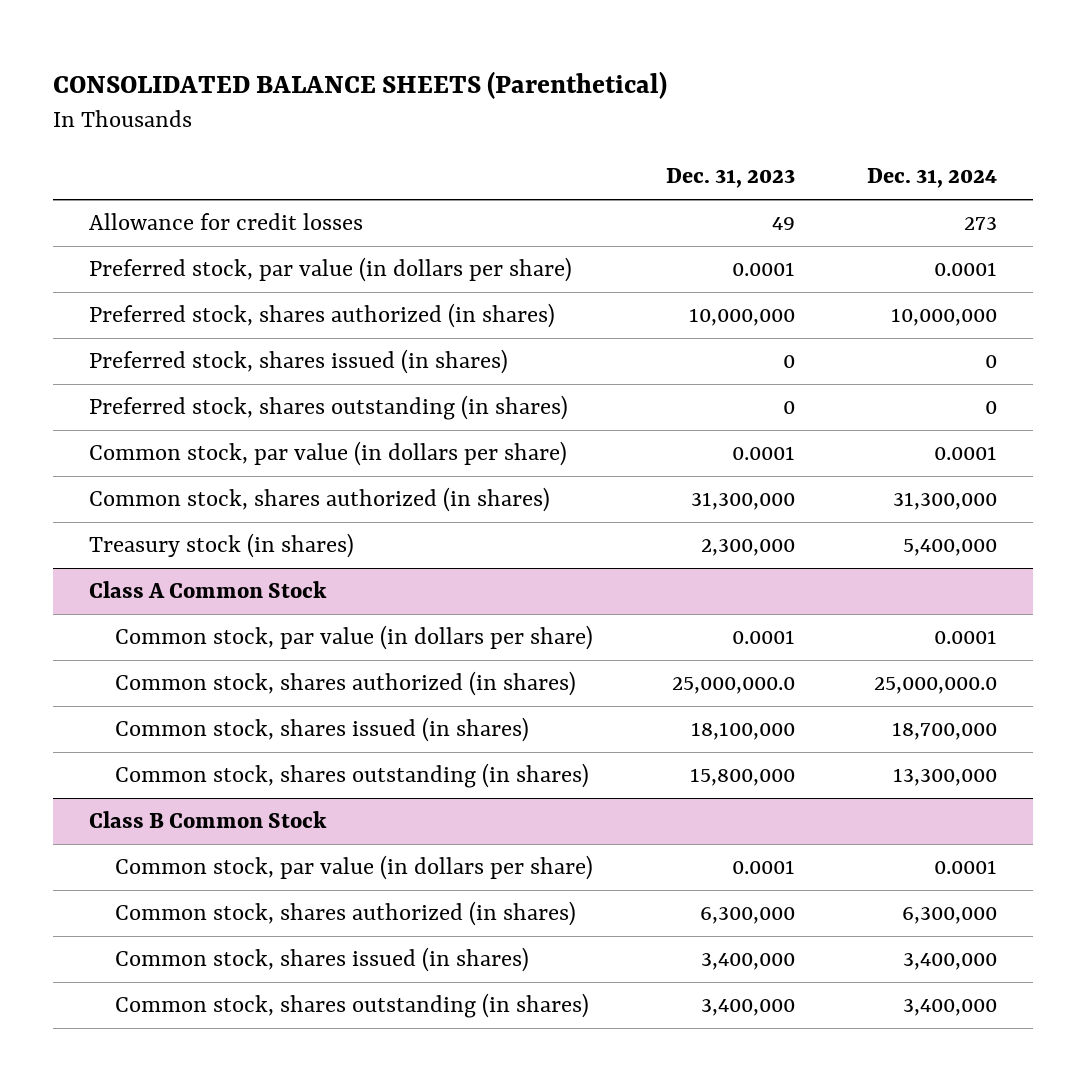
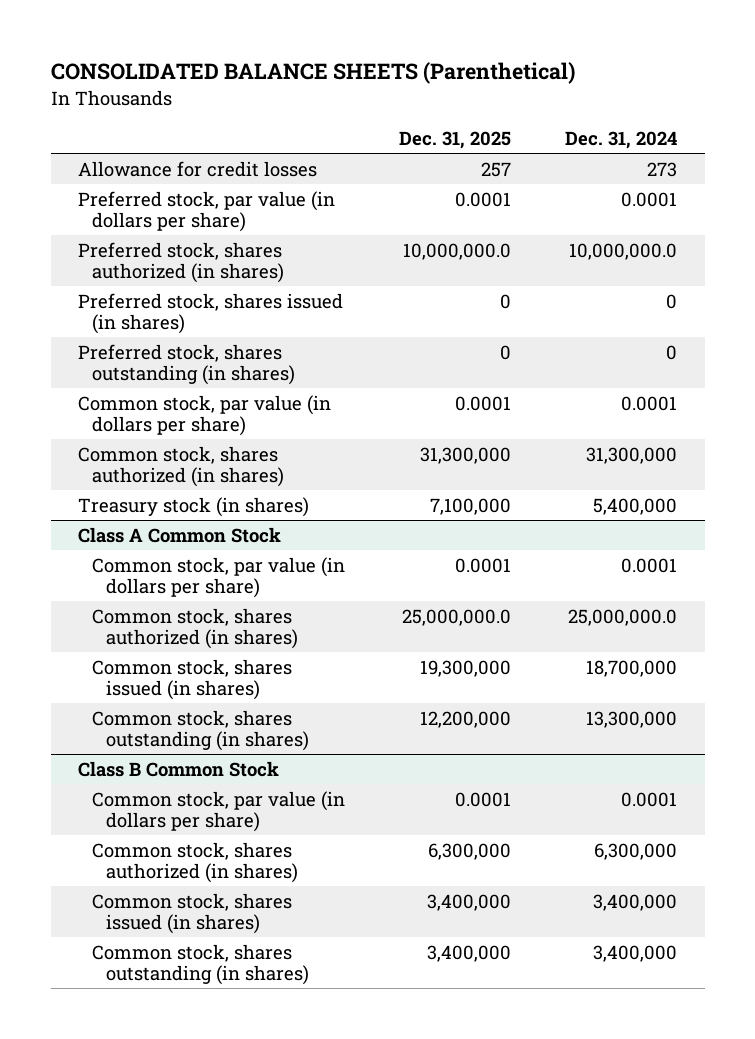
[665,168,795,189] Dec. 31, 2023 -> none
none -> [399,130,512,149] Dec. 31, 2025
[890,308,997,327] 10,000,000 -> [569,242,678,260] 10,000,000.0

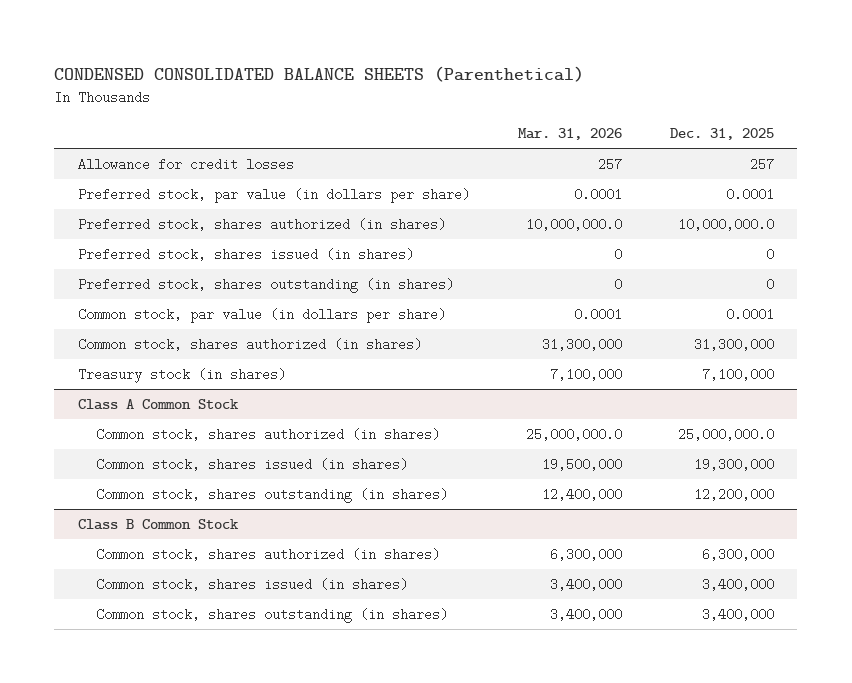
[50,62,575,85] CONSOLIDATED BALANCE SHEETS (Parenthetical) -> [54,65,585,82] CONDENSED CONSOLIDATED BALANCE SHEETS (Parenthetical)
[565,130,678,149] Dec. 31, 2024 -> none
none -> [517,127,622,140] Mar. 31, 2026
[91,556,345,599] Common stock, par value (in dollars per share) -> none
[91,790,345,833] Common stock, par value (in dollars per share) -> none

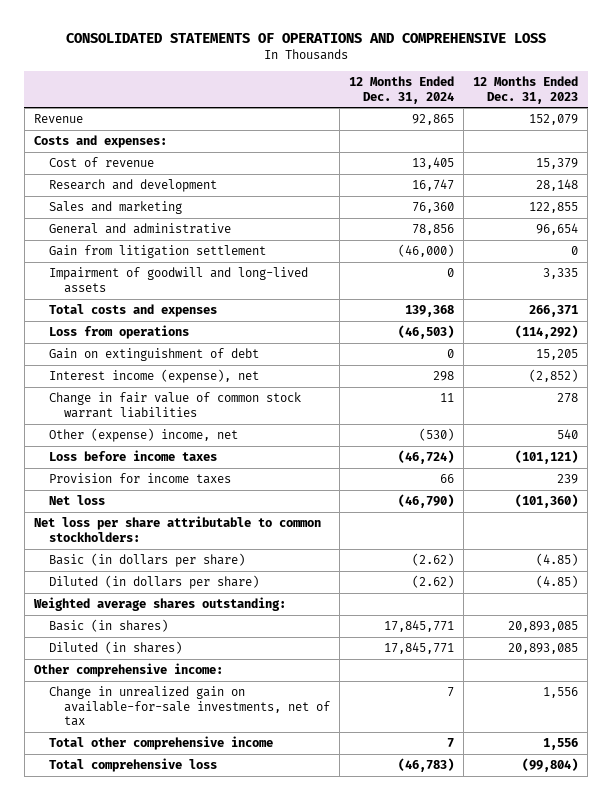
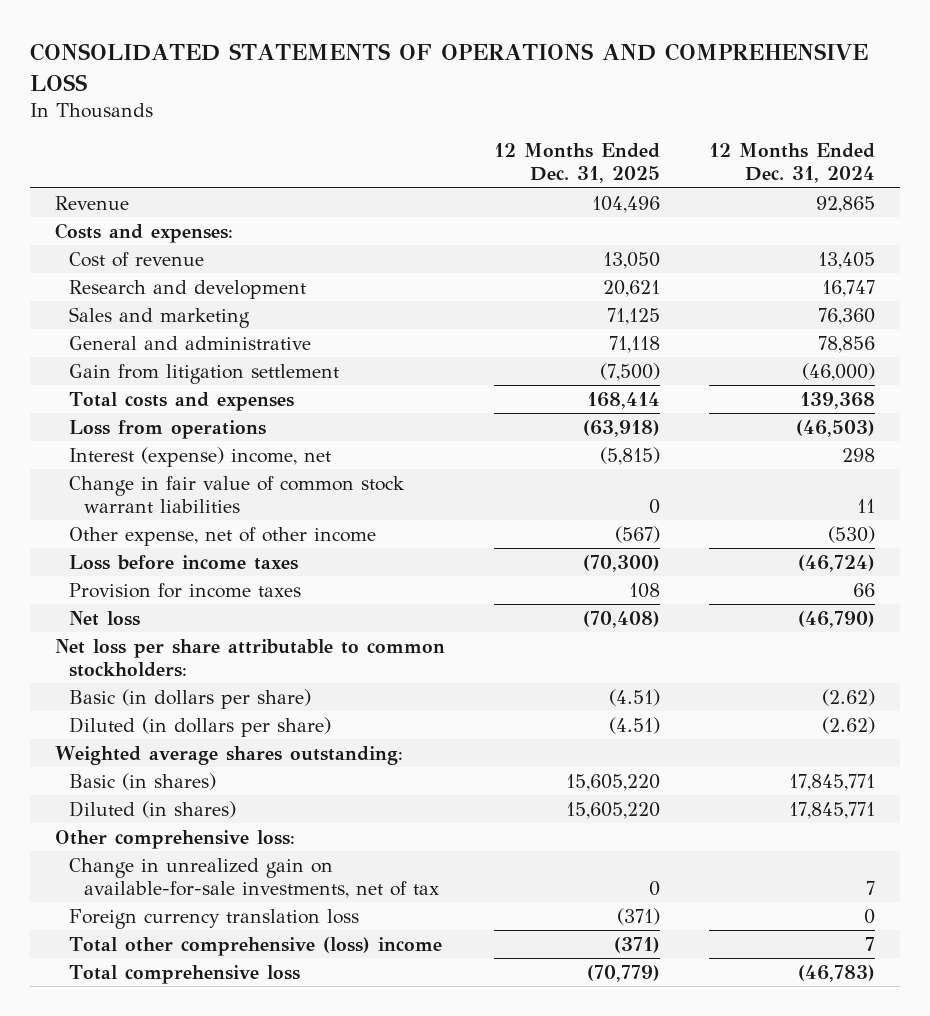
[473,75,579,104] 12 Months Ended Dec. 31, 2023 -> none
none -> [494,143,661,184] 12 Months Ended Dec. 31, 2025
[48,267,308,293] Impairment of goodwill and long-lived assets -> none
[48,348,259,362] Gain on extinguishment of debt -> none
[48,369,259,384] Interest income (expense), net -> [69,446,332,467] Interest (expense) income, net
[48,428,238,443] Other (expense) income, net -> [69,526,377,546] Other expense, net of other income
[33,663,223,678] Other comprehensive income: -> [54,829,295,849] Other comprehensive loss:
none -> [69,908,360,929] Foreign currency translation loss
[48,736,273,751] Total other comprehensive income -> [69,936,443,956] Total other comprehensive (loss) income

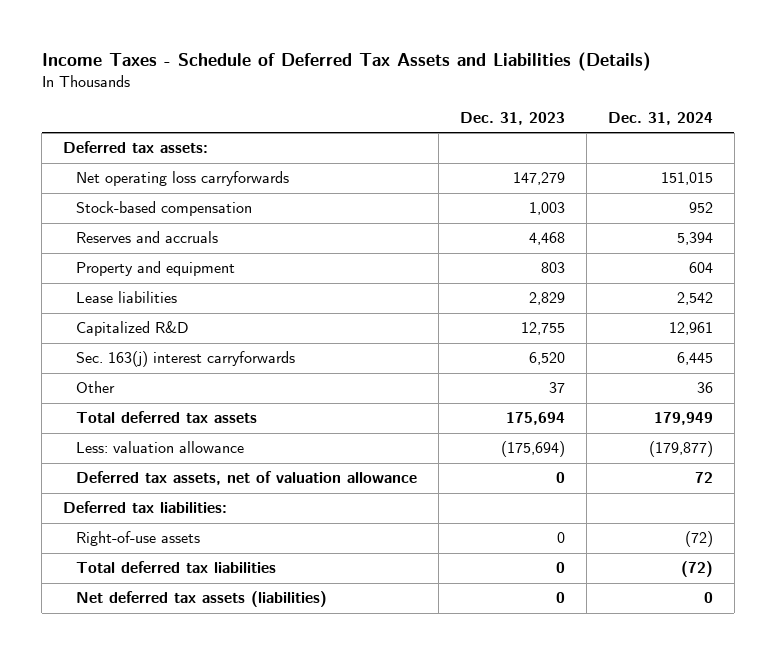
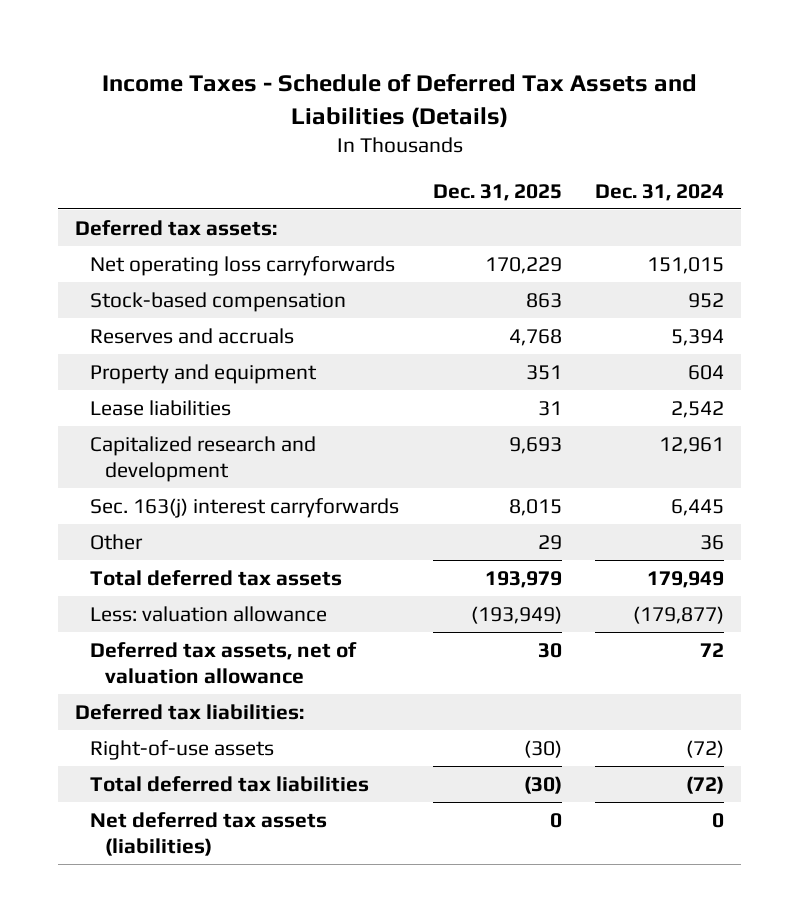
[459,111,565,125] Dec. 31, 2023 -> none
none -> [432,183,562,201] Dec. 31, 2025
[76,321,190,337] Capitalized R&D -> [90,435,317,483] Capitalized research and development

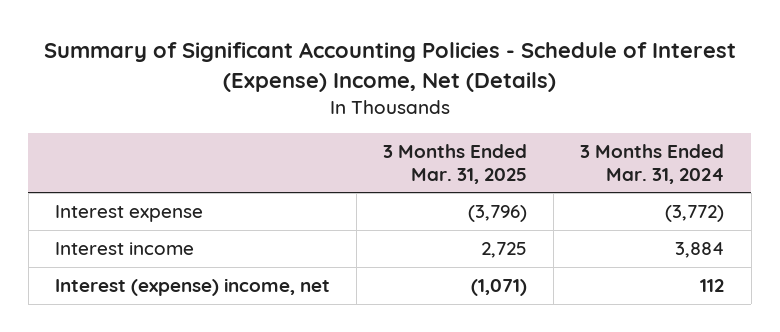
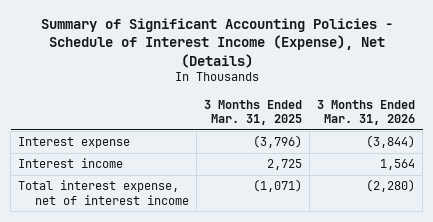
[43,42,736,93] Summary of Significant Accounting Policies - Schedule of Interest (Expense) Income, Net (Details) -> [40,17,393,68] Summary of Significant Accounting Policies - Schedule of Interest Income (Expense), Net (Details)
[580,144,725,184] 3 Months Ended Mar. 31, 2024 -> none
none -> [317,99,416,125] 3 Months Ended Mar. 31, 2026
[55,278,331,297] Interest (expense) income, net -> [18,180,189,205] Total interest expense, net of interest income

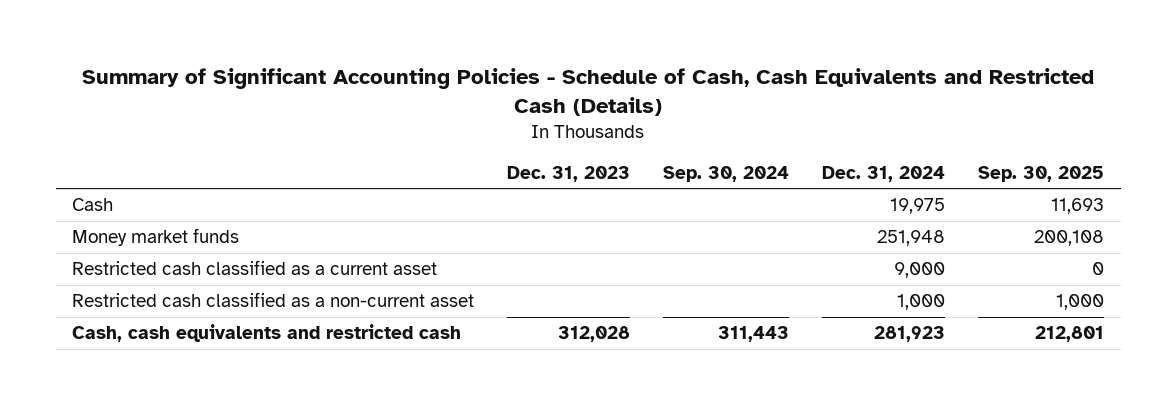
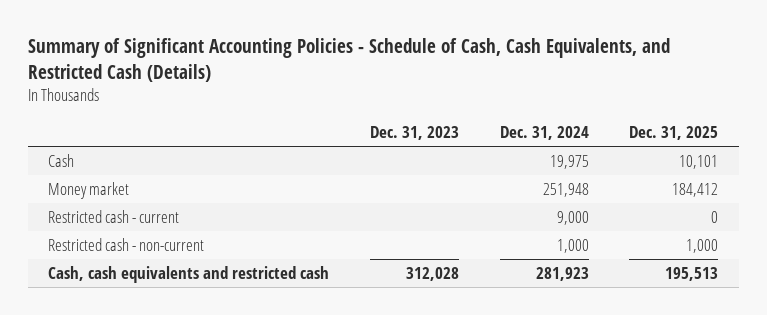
[82,68,1095,117] Summary of Significant Accounting Policies - Schedule of Cash, Cash Equivalents and Restricted Cash (Details) -> [27,38,670,83] Summary of Significant Accounting Policies - Schedule of Cash, Cash Equivalents, and Restricted Cash (Details)
[663,165,790,182] Sep. 30, 2024 -> none
[978,165,1105,182] Sep. 30, 2025 -> none
none -> [629,125,719,140] Dec. 31, 2025
[72,228,240,247] Money market funds -> [48,182,130,200] Money market
[72,260,438,276] Restricted cash classified as a current asset -> [48,210,180,224] Restricted cash - current
[72,292,475,308] Restricted cash classified as a non-current asset -> [48,238,205,252] Restricted cash - non-current

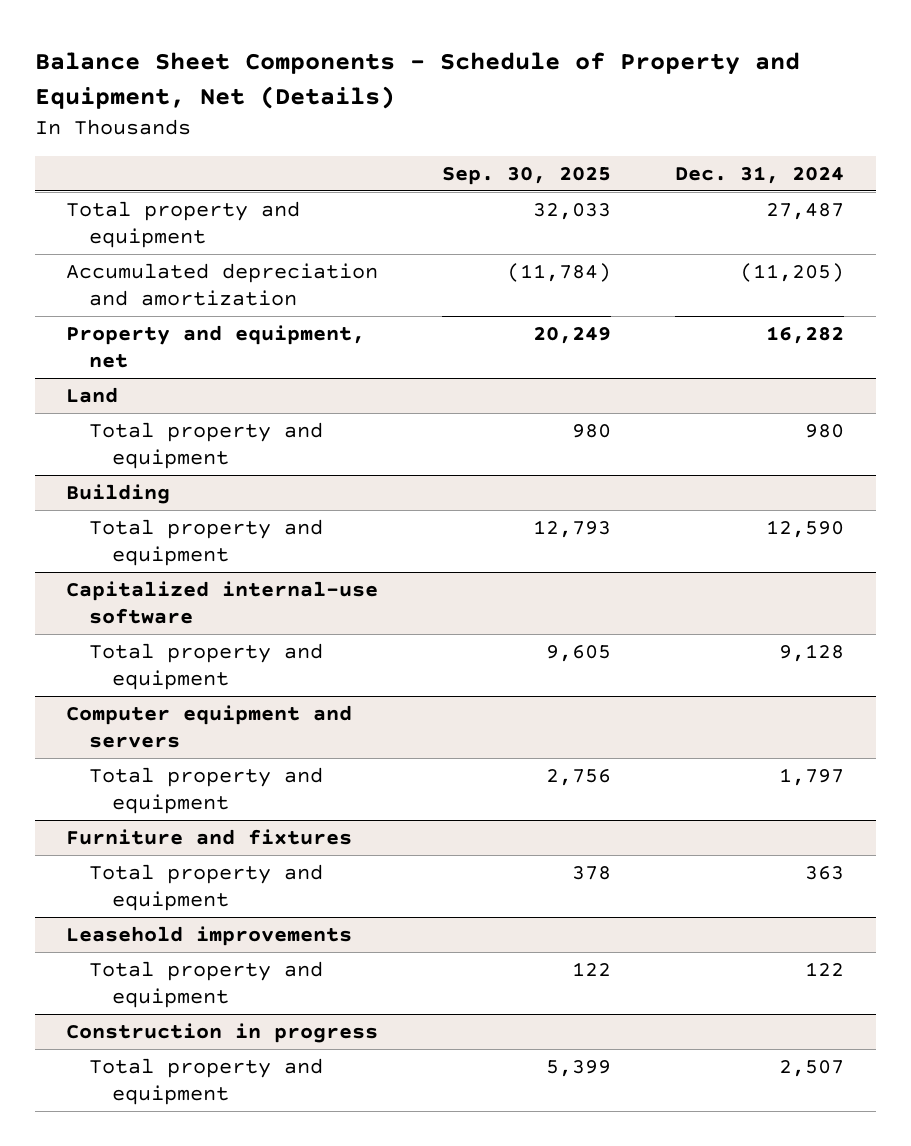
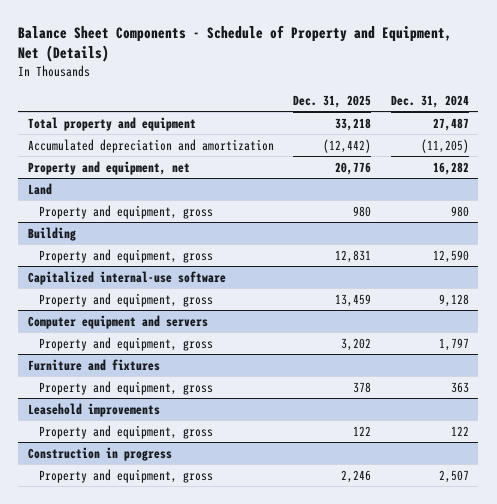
[442,166,612,185] Sep. 30, 2025 -> none
none -> [293,94,372,108] Dec. 31, 2025
[89,422,324,470] Total property and equipment -> [38,204,213,219] Property and equipment, gross
[89,519,324,567] Total property and equipment -> [38,248,213,263] Property and equipment, gross
[89,643,324,691] Total property and equipment -> [38,292,213,307] Property and equipment, gross
[89,767,324,815] Total property and equipment -> [38,336,213,351] Property and equipment, gross
[89,864,324,912] Total property and equipment -> [38,380,213,395] Property and equipment, gross
[89,961,324,1009] Total property and equipment -> [38,424,213,439] Property and equipment, gross
[89,1058,324,1106] Total property and equipment -> [38,468,213,483] Property and equipment, gross

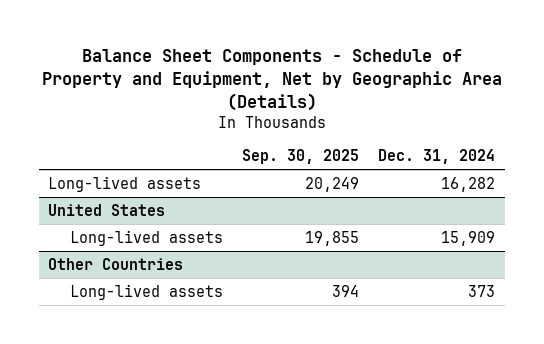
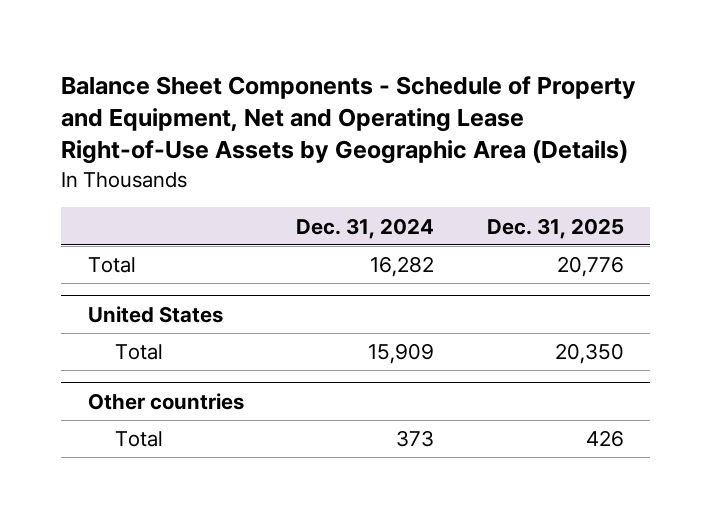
[41,48,502,111] Balance Sheet Components - Schedule of Property and Equipment, Net by Geographic Area (Details) -> [61,75,637,165] Balance Sheet Components - Schedule of Property and Equipment, Net and Operating Lease Right-of-Use Assets by Geographic Area (Details)
[242,149,360,165] Sep. 30, 2025 -> none
none -> [486,217,624,239] Dec. 31, 2025
[48,175,202,192] Long-lived assets -> [87,257,136,274] Total
[70,229,224,246] Long-lived assets -> [115,344,164,361] Total
[48,257,184,270] Other Countries -> [87,392,244,410] Other countries
[70,283,224,300] Long-lived assets -> [115,431,164,448] Total

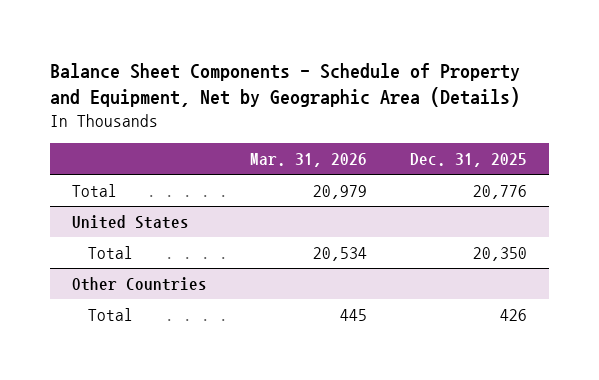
[61,75,637,165] Balance Sheet Components - Schedule of Property and Equipment, Net and Operating Lease Right-of-Use Assets by Geographic Area (Details) -> [50,62,521,108] Balance Sheet Components - Schedule of Property and Equipment, Net by Geographic Area (Details)
[296,217,435,239] Dec. 31, 2024 -> none
none -> [250,153,368,168] Mar. 31, 2026
[87,392,244,410] Other countries -> [71,277,207,292] Other Countries

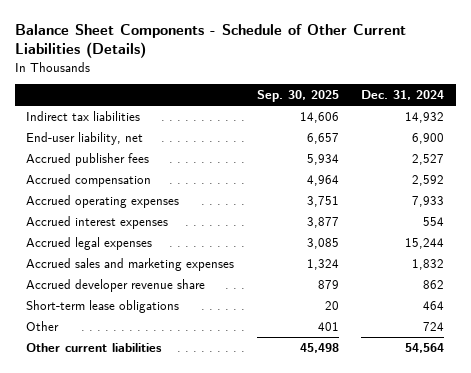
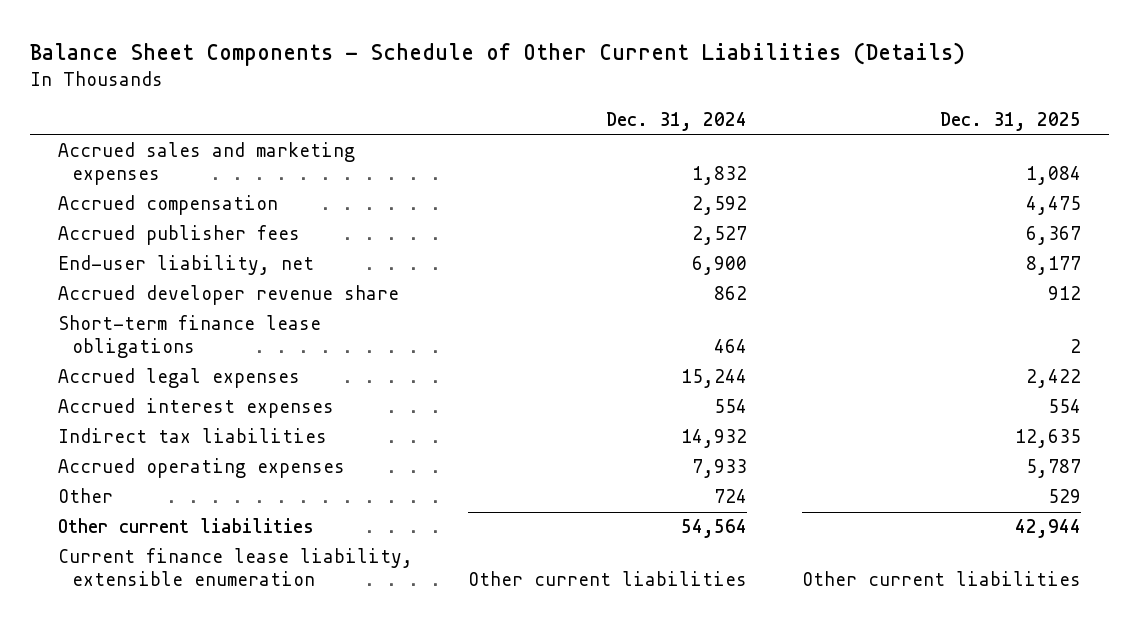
[256,90,339,103] Sep. 30, 2025 -> none
none -> [940,112,1082,132] Dec. 31, 2025
[26,174,152,188] Accrued compensation -> [57,195,278,216] Accrued compensation
[26,153,150,167] Accrued publisher fees -> [57,225,300,246] Accrued publisher fees
[26,132,144,146] End-user liability, net -> [57,255,314,276] End-user liability, net
[26,300,180,314] Short-term lease obligations -> [57,315,321,359] Short-term finance lease obligations
[26,237,153,251] Accrued legal expenses -> [57,368,300,389] Accrued legal expenses
[26,216,169,230] Accrued interest expenses -> [57,398,334,419] Accrued interest expenses
[26,111,141,122] Indirect tax liabilities -> [57,428,327,444] Indirect tax liabilities
[26,195,180,209] Accrued operating expenses -> [57,458,345,479] Accrued operating expenses
none -> [57,548,413,587] Current finance lease liability, extensible enumeration

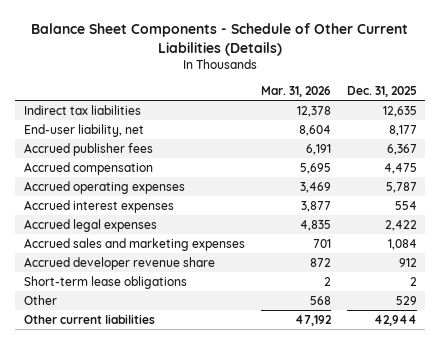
[606,112,748,132] Dec. 31, 2024 -> none
none -> [260,86,331,98] Mar. 31, 2026
[57,315,321,359] Short-term finance lease obligations -> none
[57,255,314,276] End-user liability, net -> [23,123,144,137] End-user liability, net
[57,225,300,246] Accrued publisher fees -> [23,142,153,156] Accrued publisher fees
[57,195,278,216] Accrued compensation -> [23,161,153,175] Accrued compensation
[57,398,334,419] Accrued interest expenses -> [23,199,174,213] Accrued interest expenses
[57,368,300,389] Accrued legal expenses -> [23,218,157,232] Accrued legal expenses
[57,142,355,186] Accrued sales and marketing expenses -> [23,237,245,251] Accrued sales and marketing expenses
[57,285,399,306] Accrued developer revenue share -> [23,256,215,270] Accrued developer revenue share
none -> [23,275,187,289] Short-term lease obligations
[57,548,413,587] Current finance lease liability, extensible enumeration -> none

